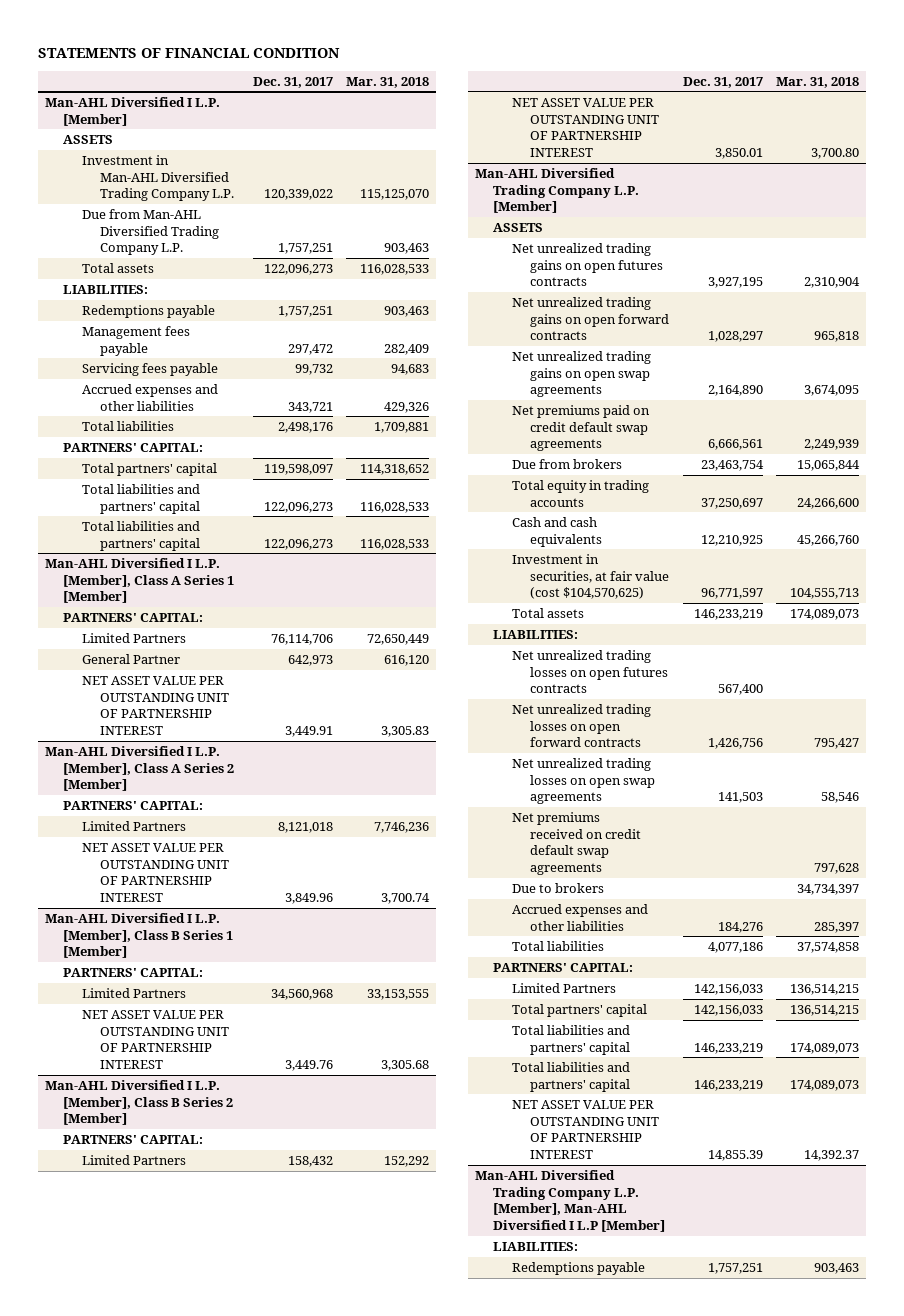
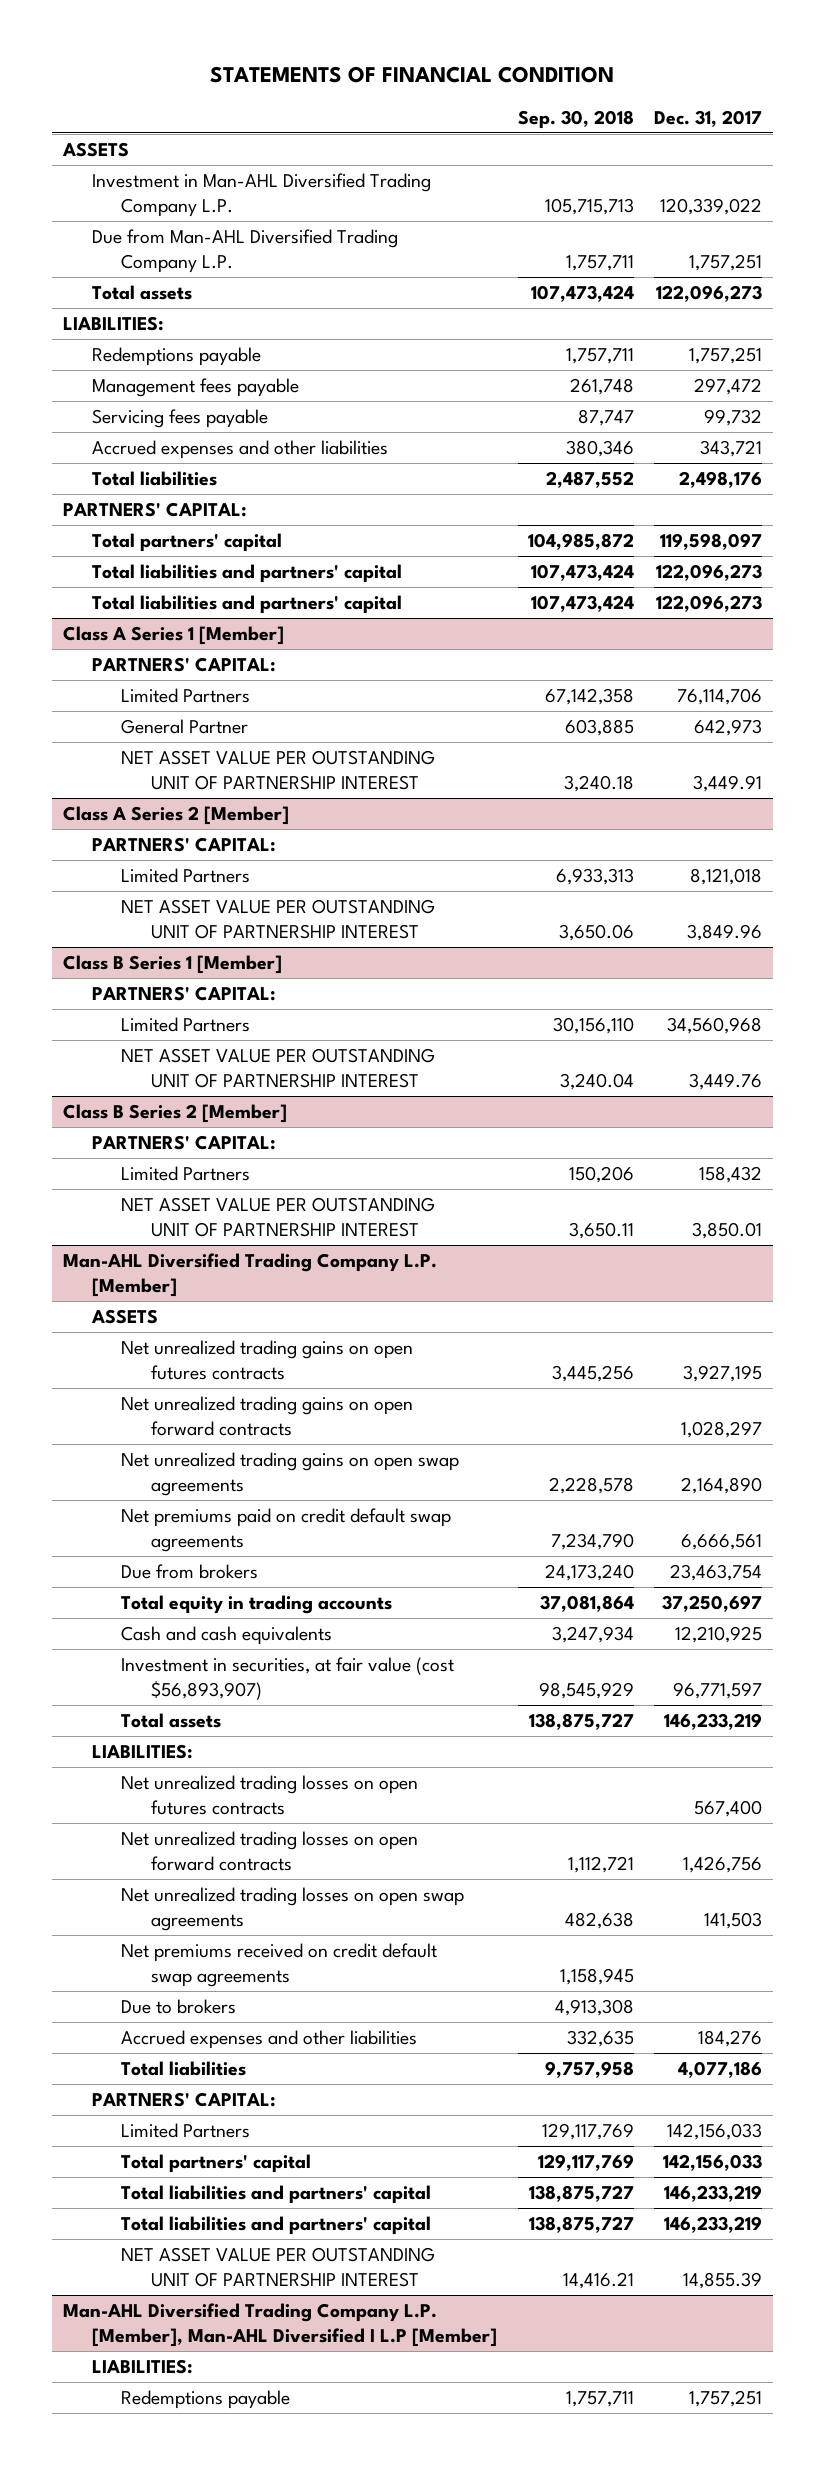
[346,76,430,88] Mar. 31, 2018 -> none
none -> [517,109,634,129] Sep. 30, 2018
[44,96,220,126] Man-AHL Diversified I L.P. [Member] -> none
[44,557,235,604] Man-AHL Diversified I L.P. [Member], Class A Series 1 [Member] -> none
none -> [62,625,284,645] Class A Series 1 [Member]
[44,745,235,792] Man-AHL Diversified I L.P. [Member], Class A Series 2 [Member] -> none
none -> [62,805,289,825] Class A Series 2 [Member]
[44,912,234,959] Man-AHL Diversified I L.P. [Member], Class B Series 1 [Member] -> none
none -> [62,954,282,974] Class B Series 1 [Member]
[44,1079,234,1126] Man-AHL Diversified I L.P. [Member], Class B Series 2 [Member] -> none
none -> [62,1103,287,1123] Class B Series 2 [Member]
[511,553,669,600] Investment in securities, at fair value (cost $104,570,625) -> [121,1656,455,1700] Investment in securities, at fair value (cost $56,893,907)

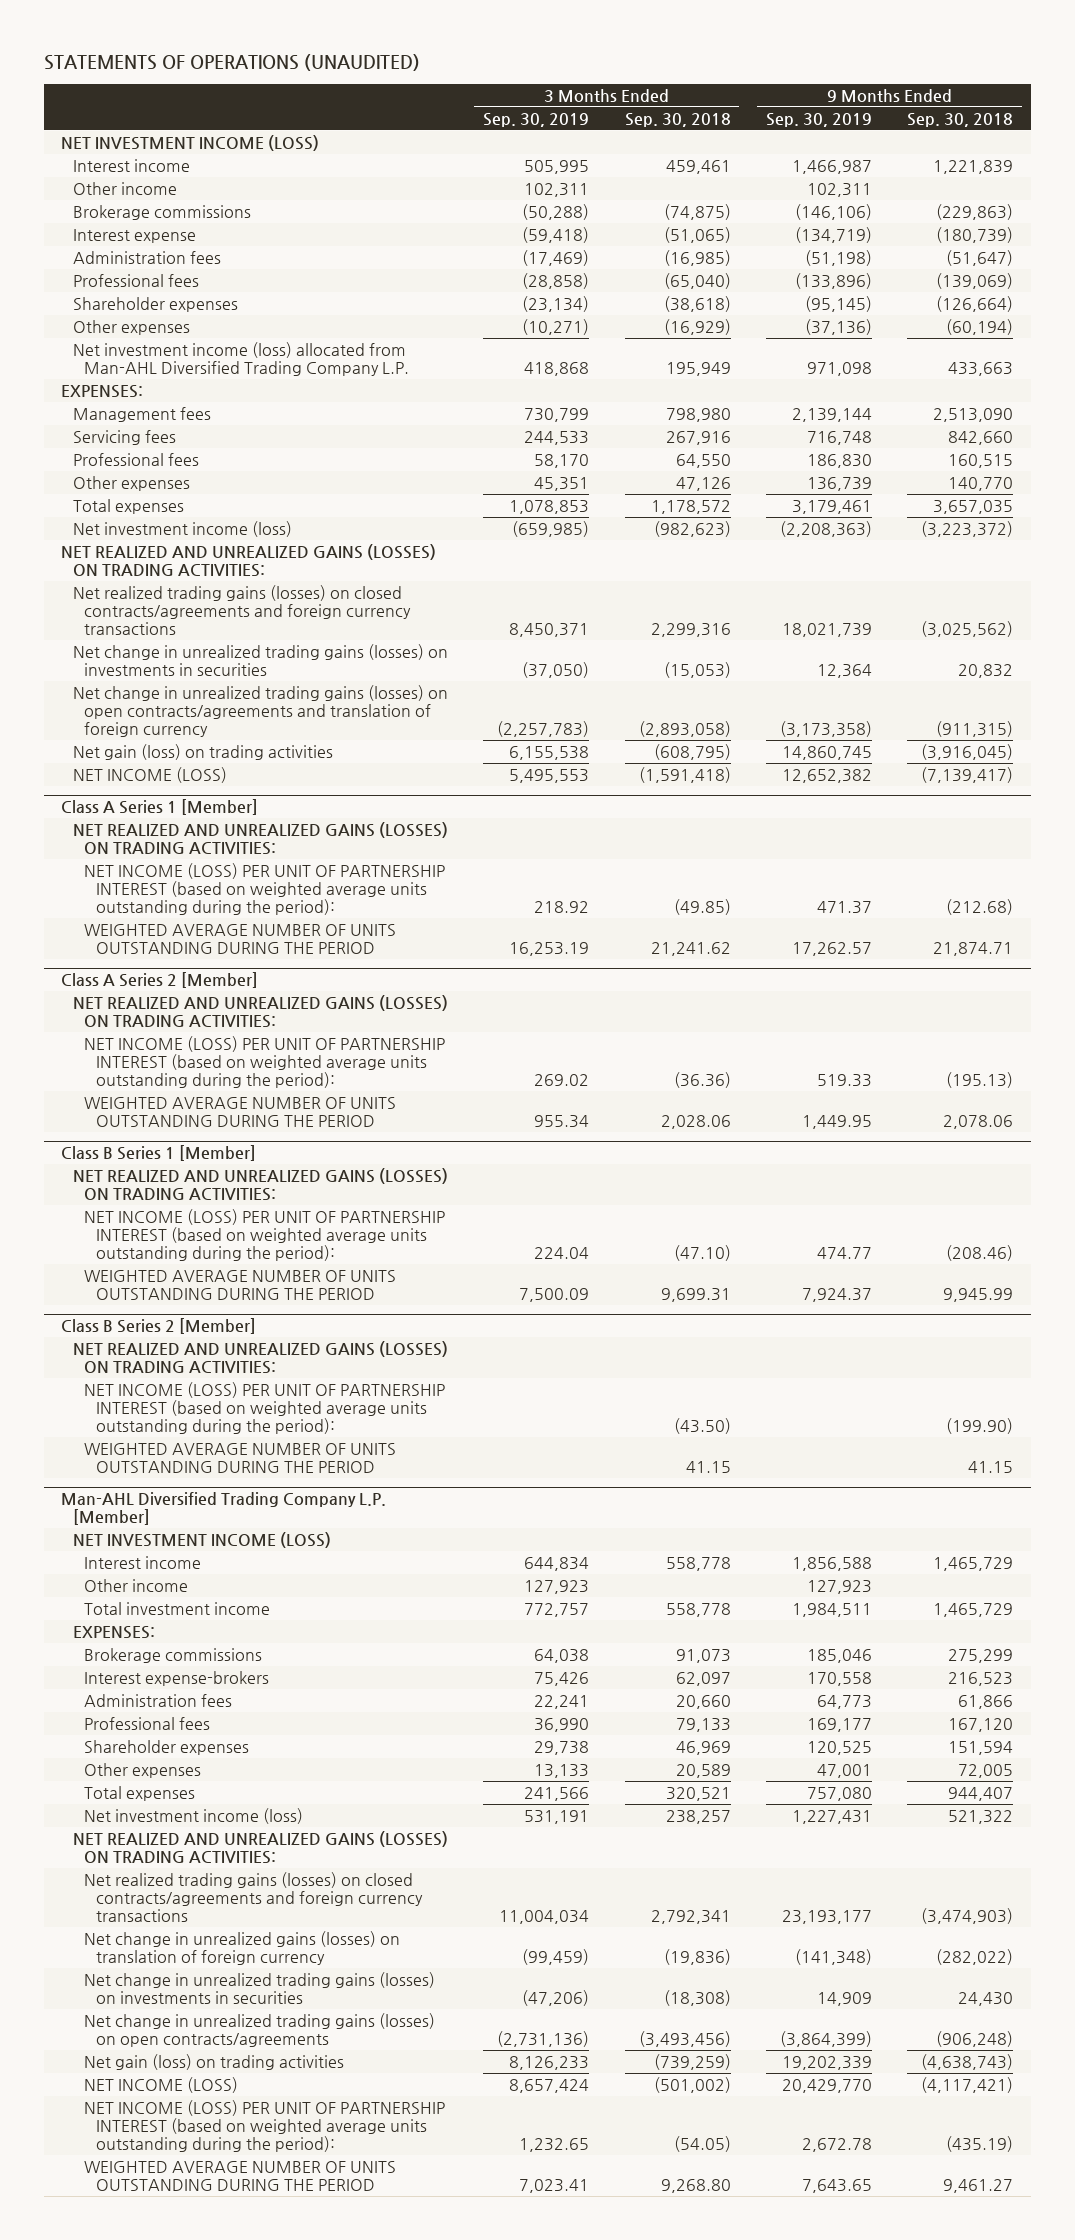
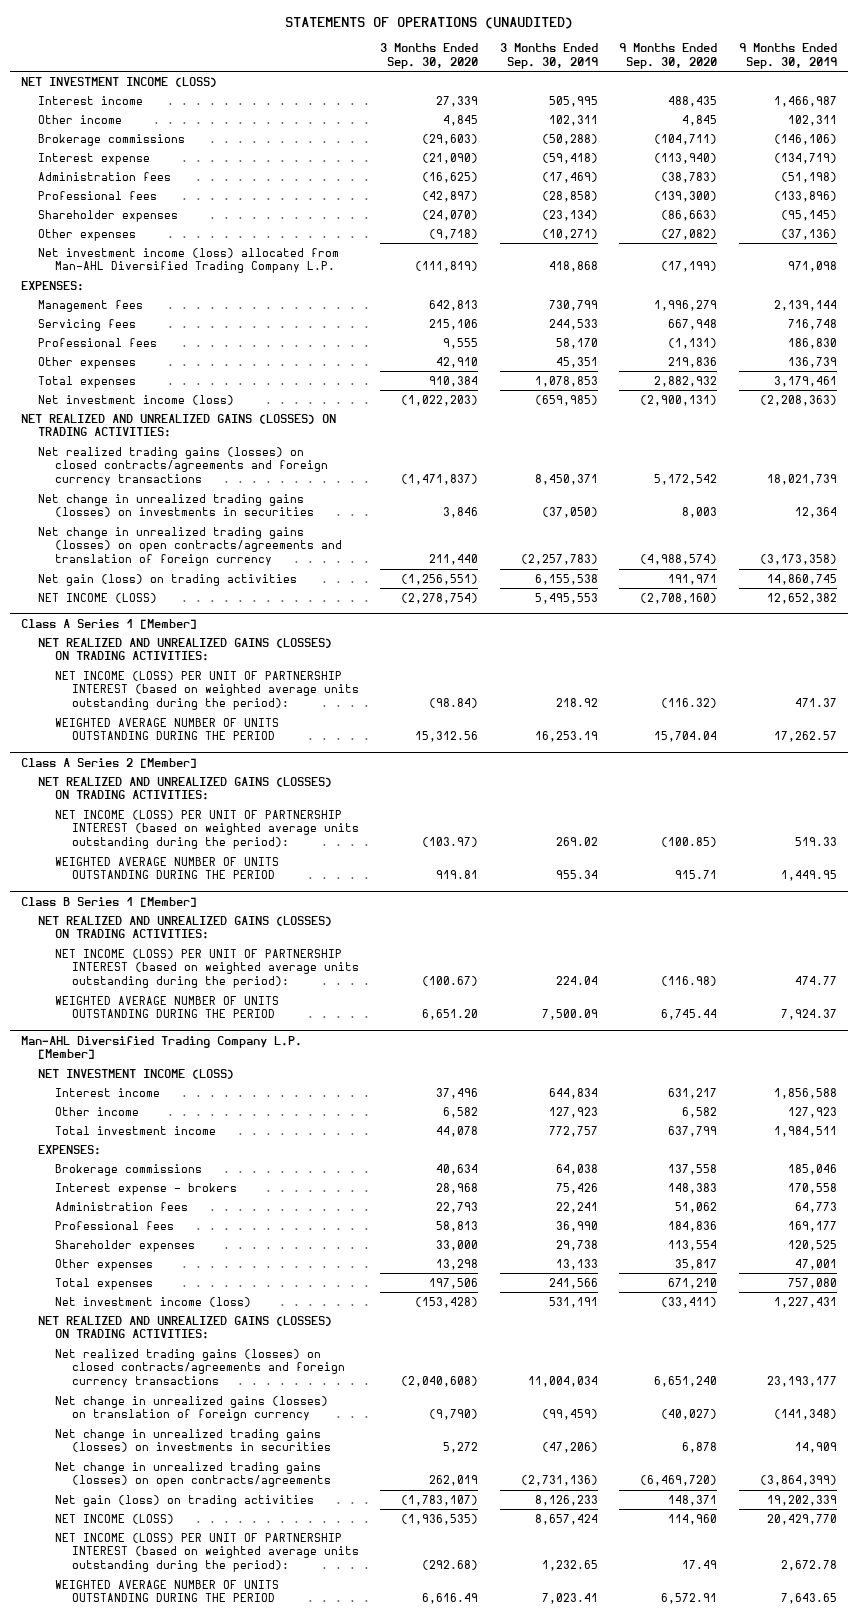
[624,112,731,127] Sep. 30, 2018 -> none
[907,112,1014,127] Sep. 30, 2018 -> none
none -> [380,43,479,69] 3 Months Ended Sep. 30, 2020
none -> [619,43,718,69] 9 Months Ended Sep. 30, 2020
[61,1318,257,1335] Class B Series 2 [Member] -> none
[72,1341,448,1375] NET REALIZED AND UNREALIZED GAINS (LOSSES) ON TRADING ACTIVITIES: -> none
[84,1382,446,1435] NET INCOME (LOSS) PER UNIT OF PARTNERSHIP INTEREST (based on weighted average units outstanding during the period): -> none
[84,1443,397,1474] WEIGHTED AVERAGE NUMBER OF UNITS OUTSTANDING DURING THE PERIOD -> none
[84,1671,270,1687] Interest expense-brokers -> [55,1182,238,1195] Interest expense - brokers

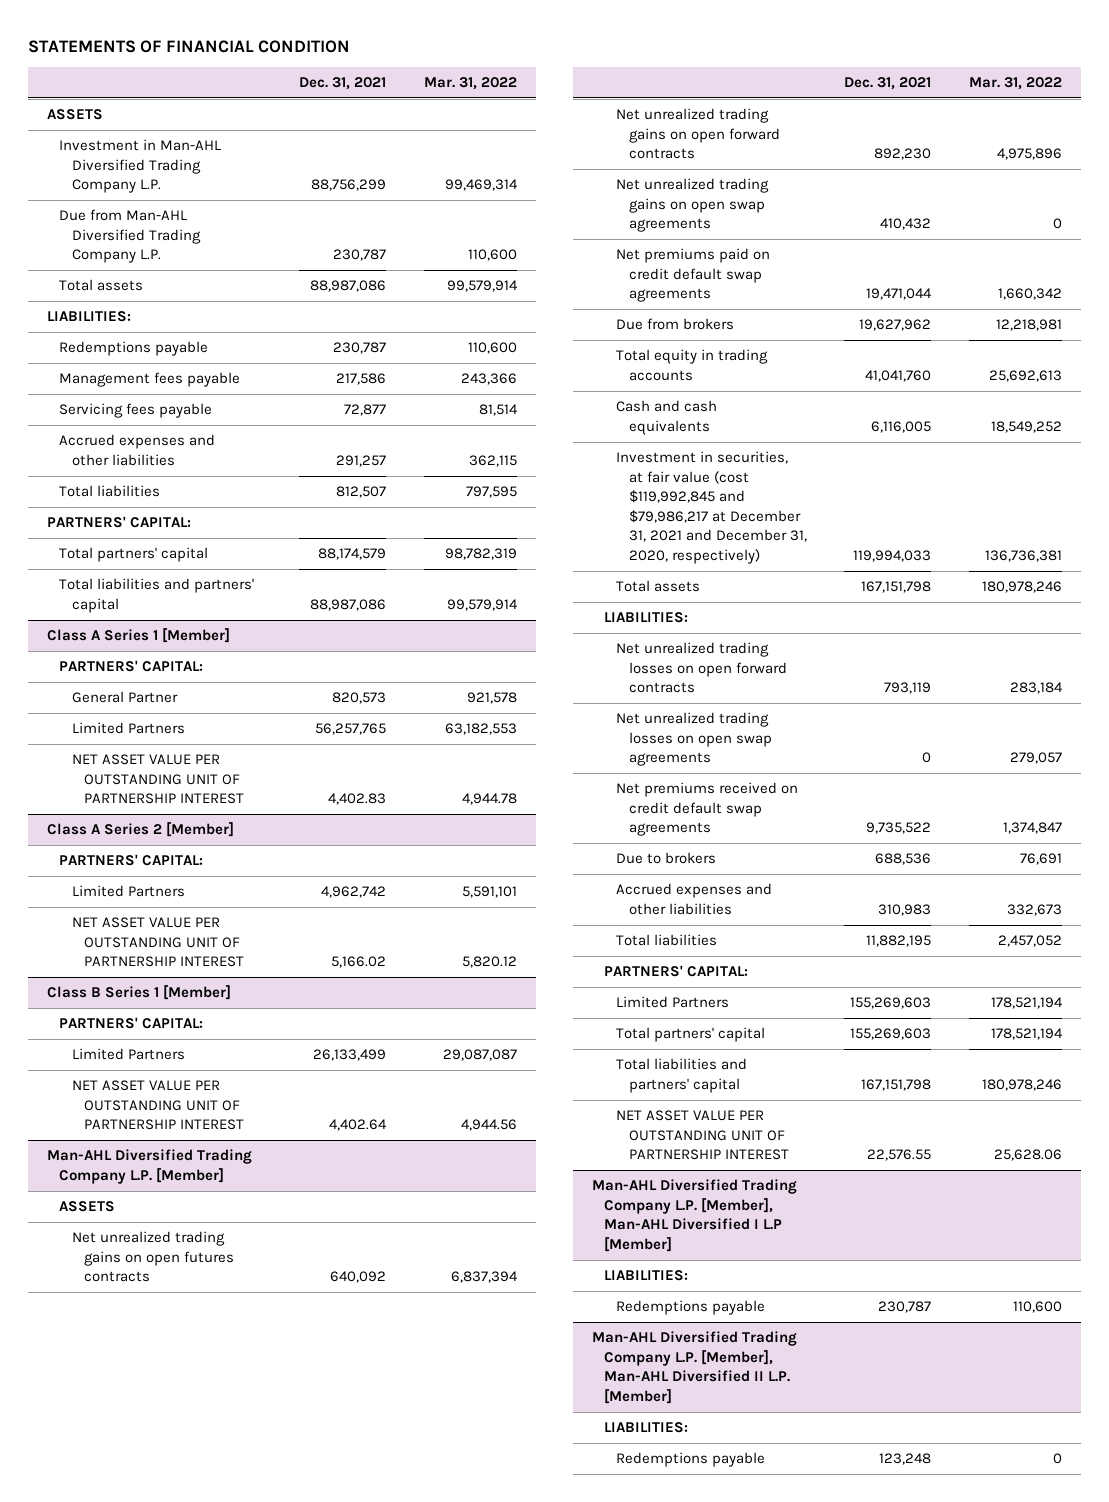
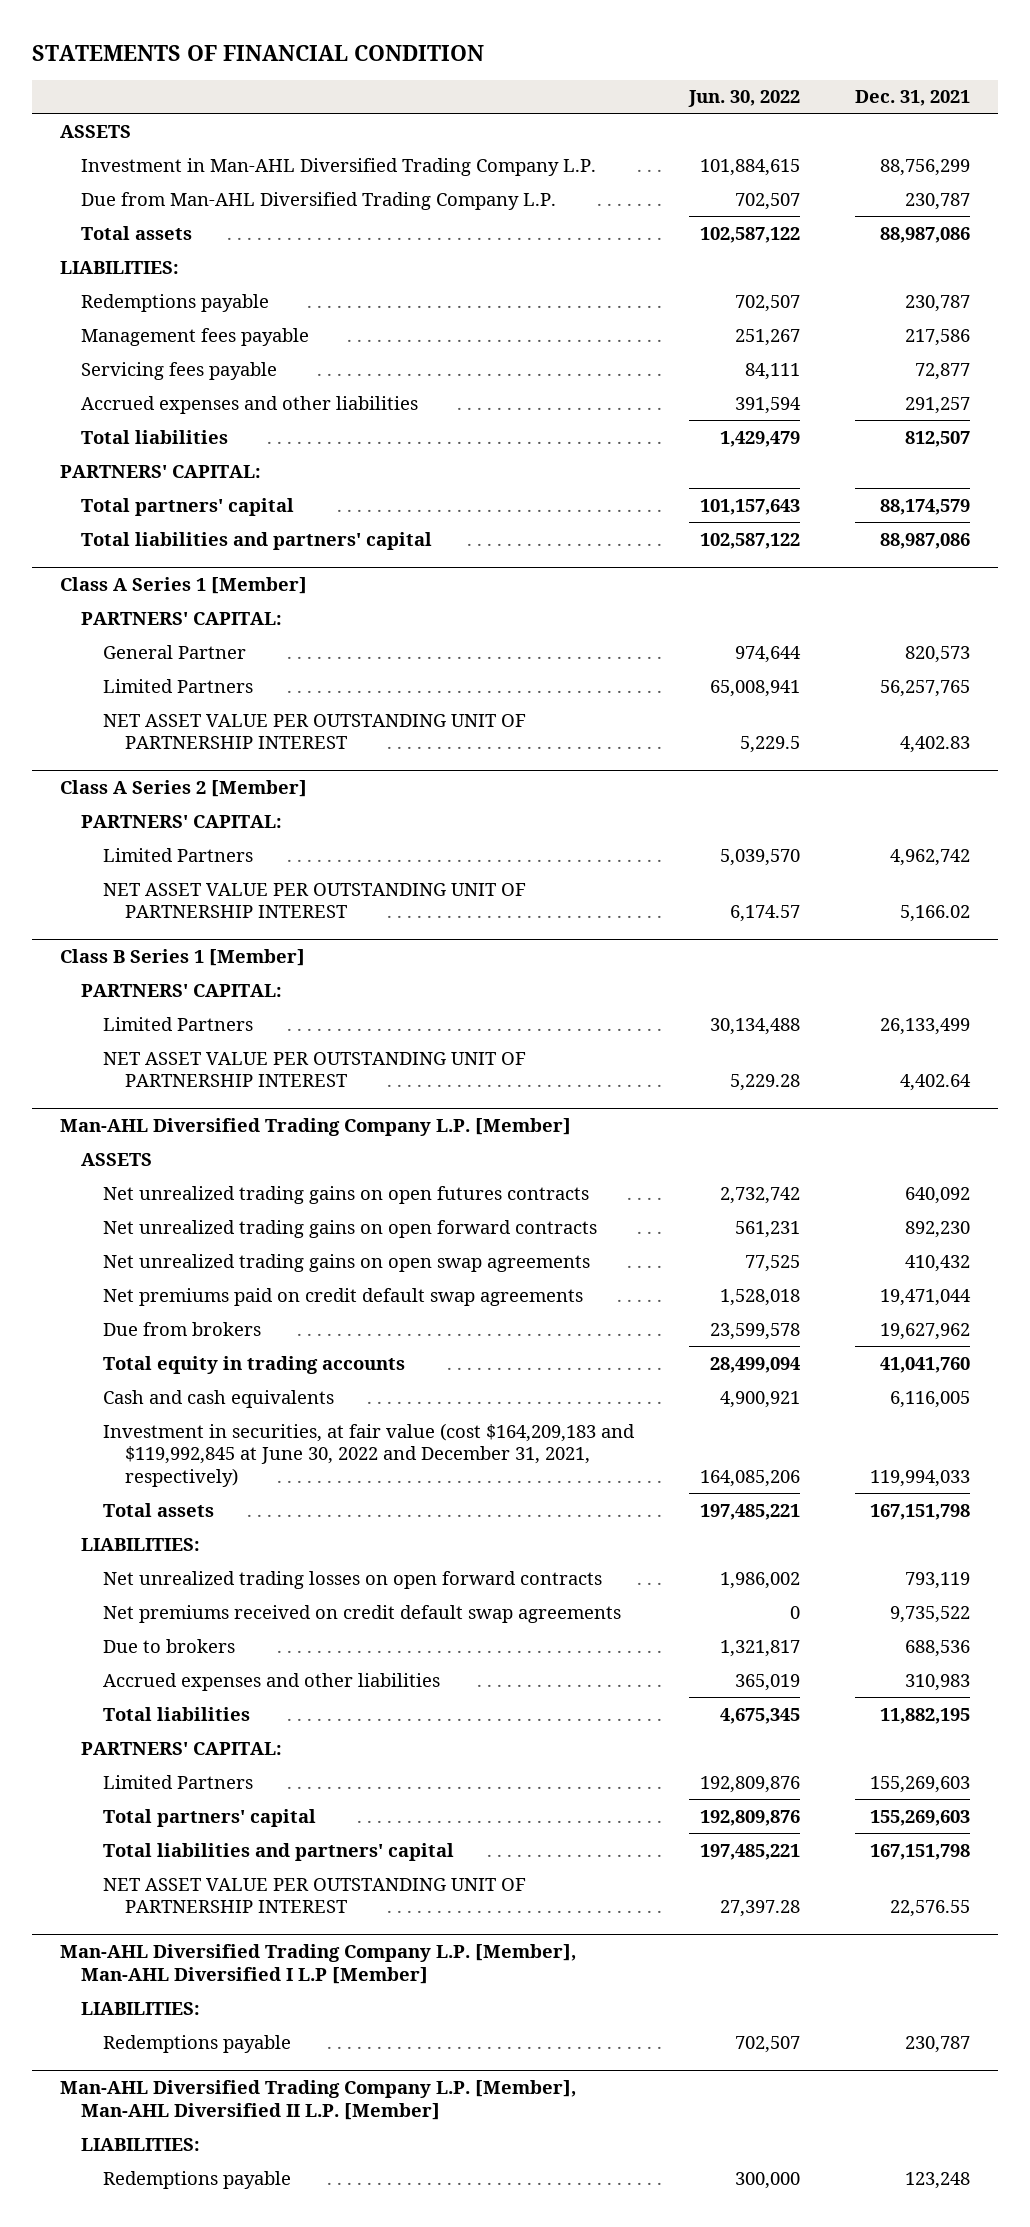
[423,77,517,91] Mar. 31, 2022 -> none
none -> [688,90,801,108] Jun. 30, 2022
[616,451,807,565] Investment in securities, at fair value (cost $119,992,845 and $79,986,217 at December 31, 2021 and December 31, 2020, respectively) -> [103,1422,636,1488] Investment in securities, at fair value (cost $164,209,183 and $119,992,845 at June 30, 2022 and December 31, 2021, respectively)
[616,712,772,767] Net unrealized trading losses on open swap agreements -> none

